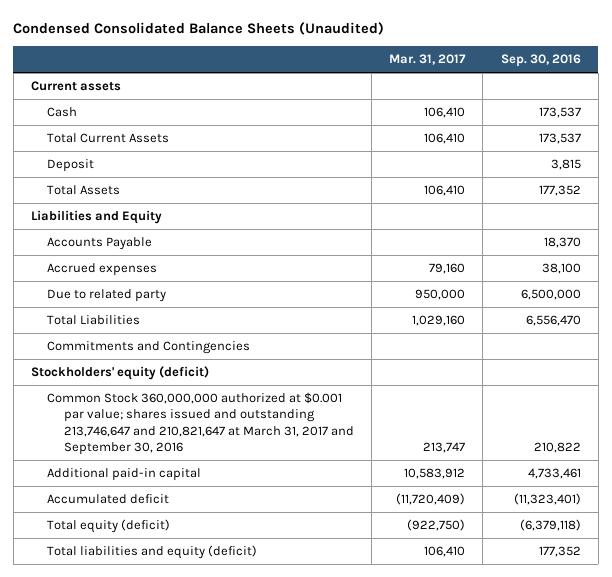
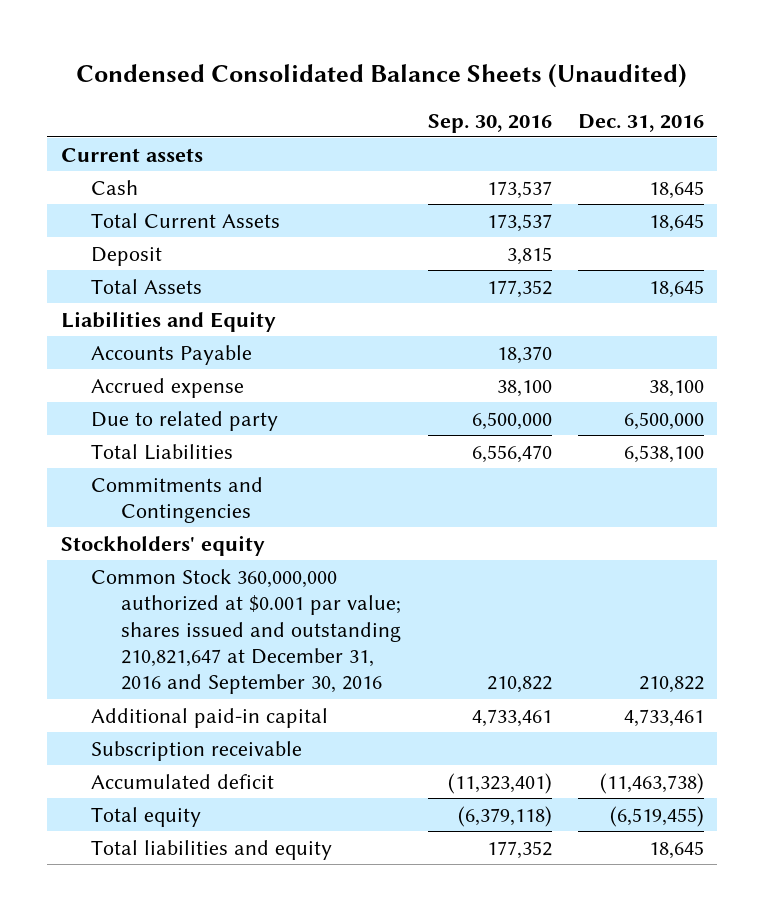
[389,54,467,66] Mar. 31, 2017 -> none
none -> [578,113,705,132] Dec. 31, 2016
[47,263,158,277] Accrued expenses -> [90,377,244,398] Accrued expense
[31,366,210,381] Stockholders' equity (deficit) -> [60,534,265,556] Stockholders' equity
[47,392,354,456] Common Stock 360,000,000 authorized at $0.001 par value; shares issued and outstanding 213,746,647 and 210,821,647 at March 31, 2017 and September 30, 2016 -> [90,568,401,695] Common Stock 360,000,000 authorized at $0.001 par value; shares issued and outstanding 210,821,647 at December 31, 2016 and September 30, 2016
none -> [90,740,302,761] Subscription receivable
[47,519,171,534] Total equity (deficit) -> [90,806,201,827] Total equity
[47,545,258,560] Total liabilities and equity (deficit) -> [90,839,332,860] Total liabilities and equity

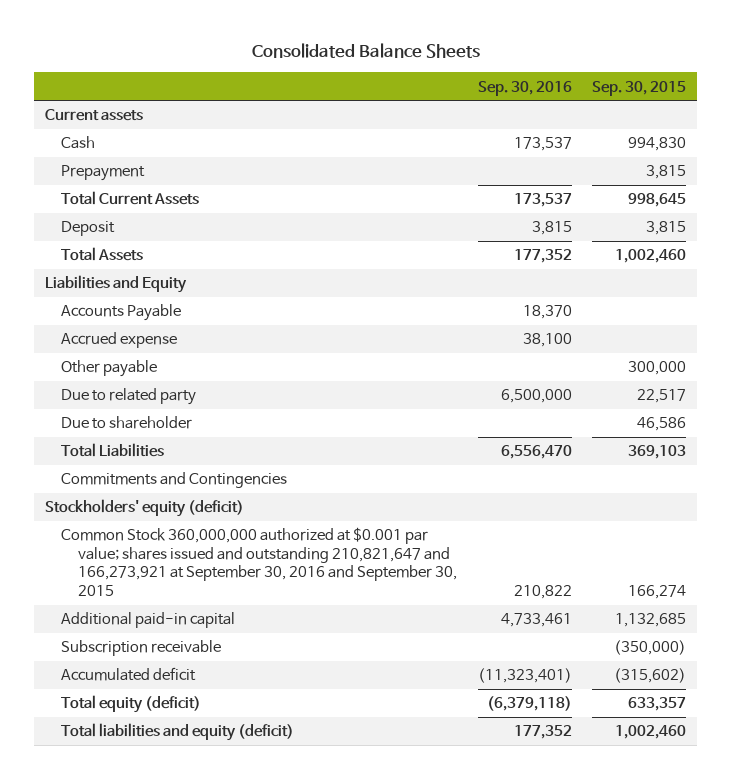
[76,62,688,88] Condensed Consolidated Balance Sheets (Unaudited) -> [251,43,480,59] Consolidated Balance Sheets
[578,113,705,132] Dec. 31, 2016 -> none
none -> [592,80,687,96] Sep. 30, 2015
none -> [61,165,146,182] Prepayment
none -> [61,360,158,378] Other payable
none -> [61,416,193,430] Due to shareholder
[60,534,265,556] Stockholders' equity -> [44,499,244,518] Stockholders' equity (deficit)
[90,568,401,695] Common Stock 360,000,000 authorized at $0.001 par value; shares issued and outstanding 210,821,647 at December 31, 2016 and September 30, 2016 -> [61,527,457,596] Common Stock 360,000,000 authorized at $0.001 par value; shares issued and outstanding 210,821,647 and 166,273,921 at September 30, 2016 and September 30, 2015
[90,806,201,827] Total equity -> [61,695,202,714] Total equity (deficit)
[90,839,332,860] Total liabilities and equity -> [61,723,295,742] Total liabilities and equity (deficit)

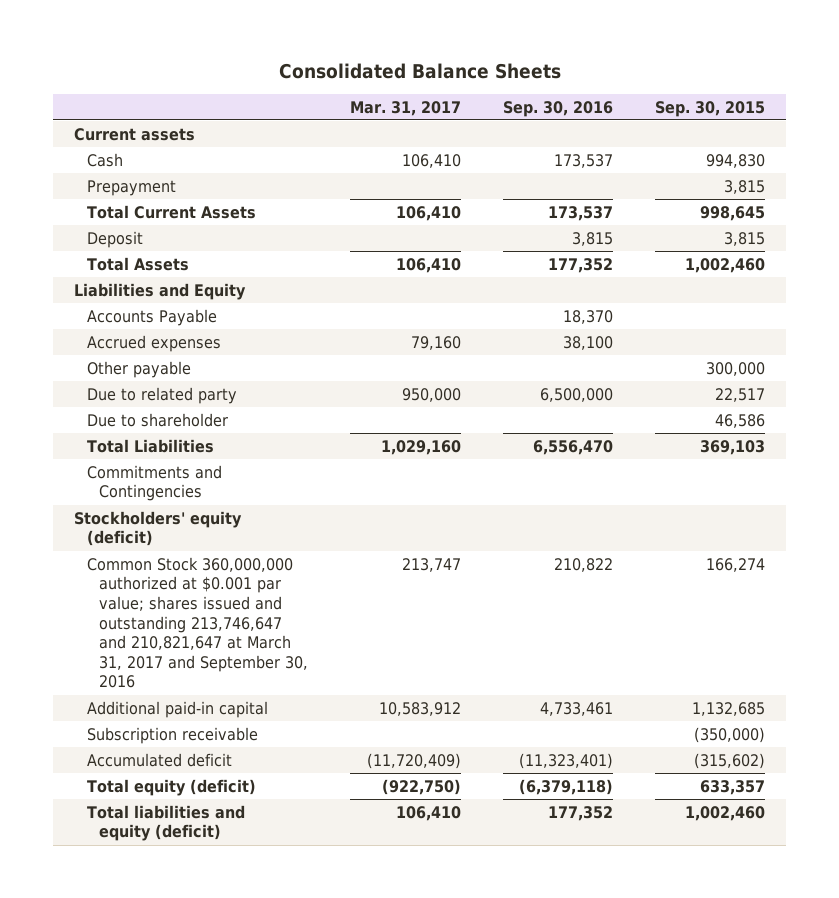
none -> [350,100,462,116] Mar. 31, 2017
[61,332,178,349] Accrued expense -> [86,334,221,352] Accrued expenses
[61,527,457,596] Common Stock 360,000,000 authorized at $0.001 par value; shares issued and outstanding 210,821,647 and 166,273,921 at September 30, 2016 and September 30, 2015 -> [86,556,309,689] Common Stock 360,000,000 authorized at $0.001 par value; shares issued and outstanding 213,746,647 and 210,821,647 at March 31, 2017 and September 30, 2016

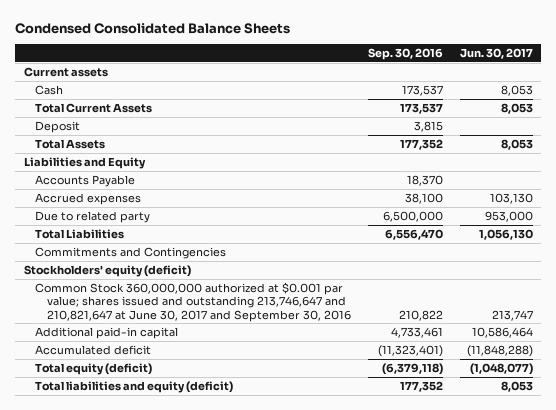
[278,62,561,79] Consolidated Balance Sheets -> [15,22,291,34] Condensed Consolidated Balance Sheets
[350,100,462,116] Mar. 31, 2017 -> none
[655,100,766,117] Sep. 30, 2015 -> none
none -> [459,47,533,59] Jun. 30, 2017
[86,179,176,196] Prepayment -> none
[86,360,191,378] Other payable -> none
[86,412,228,427] Due to shareholder -> none
[86,556,309,689] Common Stock 360,000,000 authorized at $0.001 par value; shares issued and outstanding 213,746,647 and 210,821,647 at March 31, 2017 and September 30, 2016 -> [35,282,351,322] Common Stock 360,000,000 authorized at $0.001 par value; shares issued and outstanding 213,746,647 and 210,821,647 at June 30, 2017 and September 30, 2016
[86,726,258,744] Subscription receivable -> none

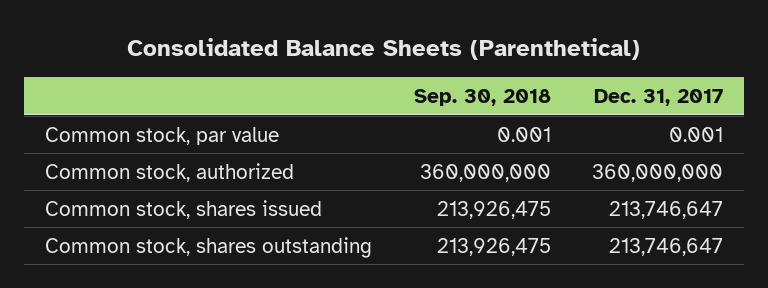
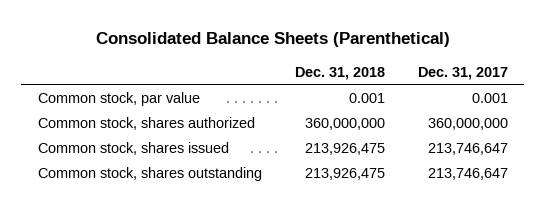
[413,89,551,107] Sep. 30, 2018 -> none
none -> [294,66,385,80] Dec. 31, 2018
[44,162,294,182] Common stock, authorized -> [37,116,255,130] Common stock, shares authorized

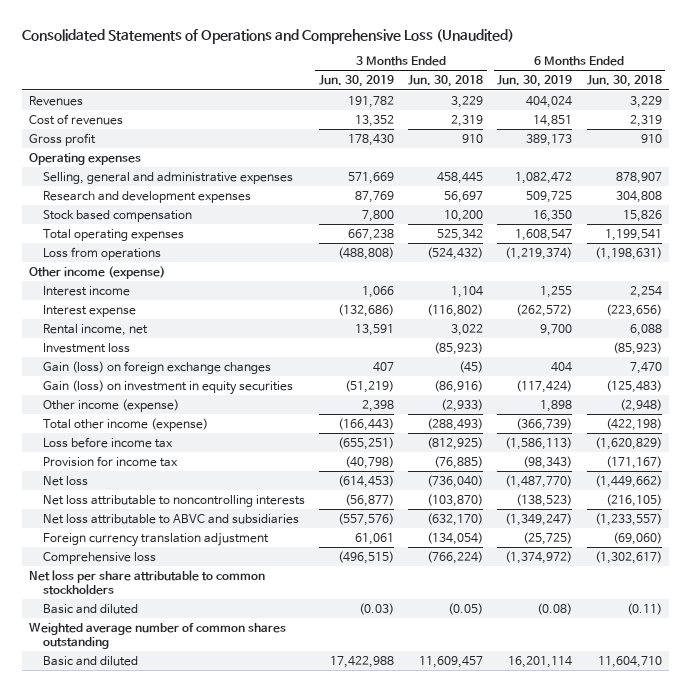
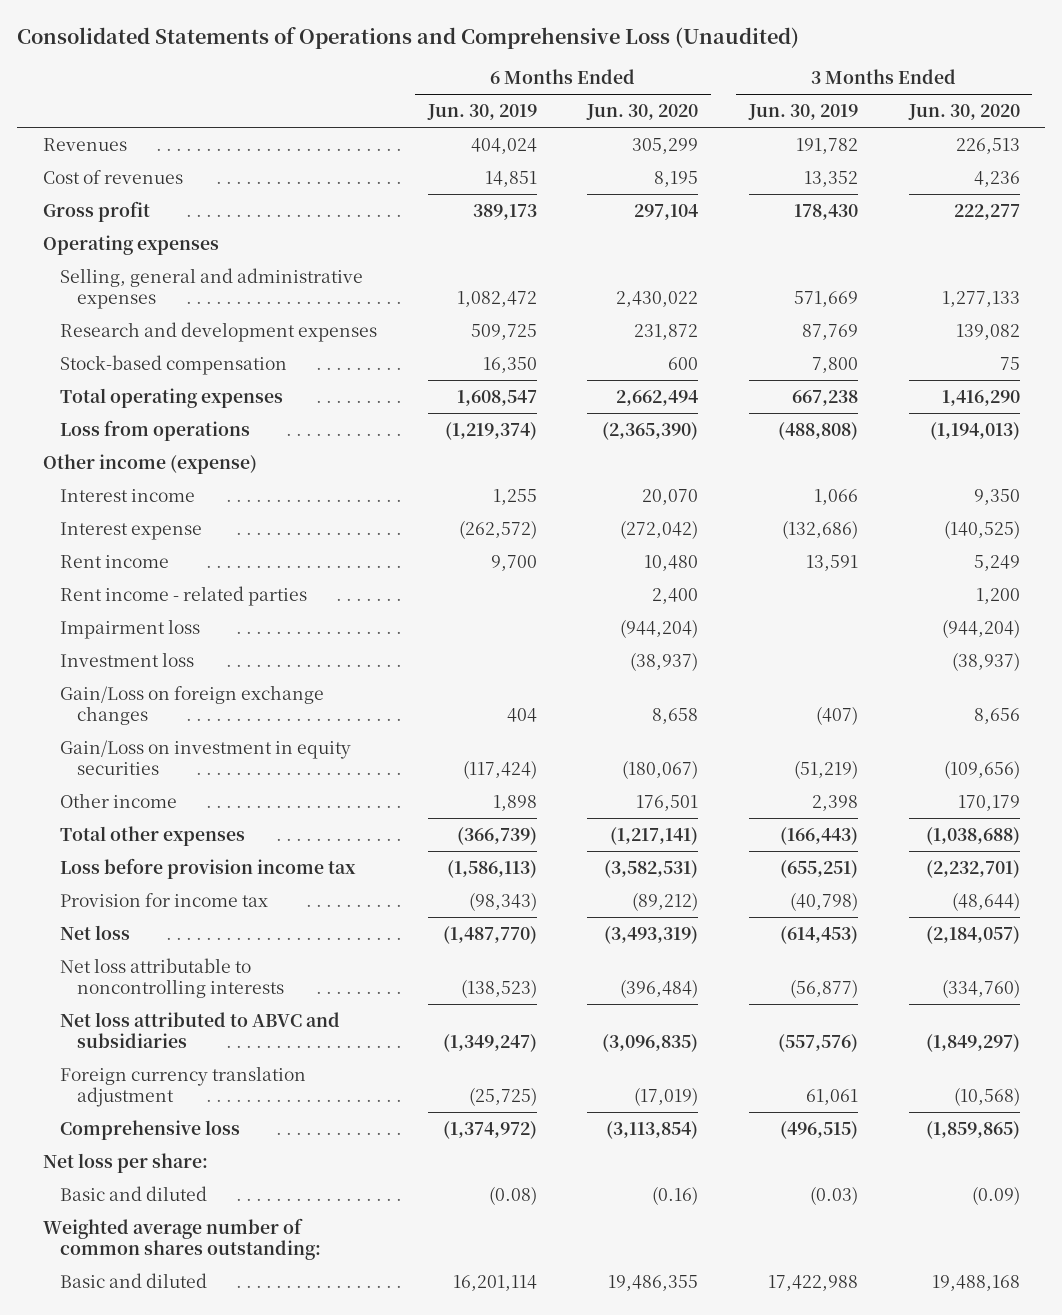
[408,75,484,88] Jun. 30, 2018 -> none
[586,75,662,88] Jun. 30, 2018 -> none
none -> [586,104,699,121] Jun. 30, 2020
none -> [907,104,1020,121] Jun. 30, 2020
[42,209,192,222] Stock based compensation -> [59,354,287,375] Stock-based compensation
[42,323,148,336] Rental income, net -> [59,554,169,568] Rent income
none -> [59,585,307,606] Rent income - related parties
none -> [59,618,200,639] Impairment loss
[42,360,271,374] Gain (loss) on foreign exchange changes -> [59,684,324,725] Gain/Loss on foreign exchange changes
[372,361,394,372] 407 -> [815,705,858,725] (407)
[42,379,293,395] Gain (loss) on investment in equity securities -> [59,739,351,775] Gain/Loss on investment in equity securities
[42,398,179,412] Other income (expense) -> [59,792,177,808] Other income
[42,417,208,431] Total other income (expense) -> [59,825,245,846] Total other expenses
[42,436,173,448] Loss before income tax -> [59,857,356,879] Loss before provision income tax
[42,513,299,524] Net loss attributable to ABVC and subsidiaries -> [59,1011,340,1048] Net loss attributed to ABVC and subsidiaries
[29,569,266,595] Net loss per share attributable to common stockholders -> [42,1152,208,1173] Net loss per share:
[29,622,287,649] Weighted average number of common shares outstanding -> [42,1217,321,1260] Weighted average number of common shares outstanding:

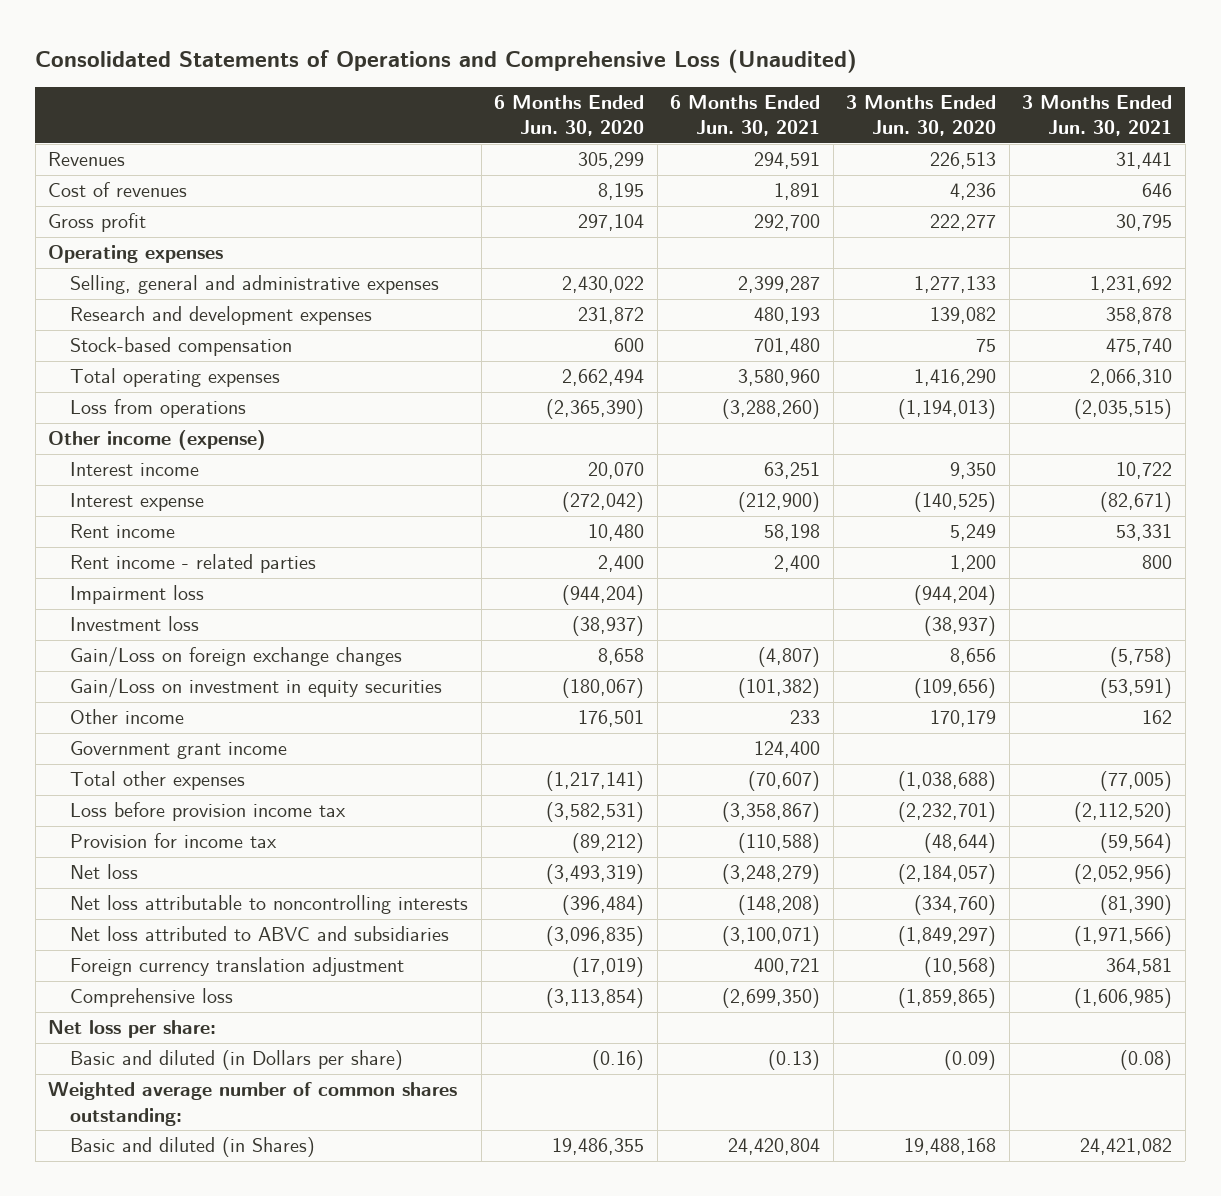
[426,104,537,121] Jun. 30, 2019 -> none
[747,104,858,121] Jun. 30, 2019 -> none
none -> [670,95,821,137] 6 Months Ended Jun. 30, 2021
none -> [1022,95,1173,137] 3 Months Ended Jun. 30, 2021
none -> [70,741,288,760] Government grant income
[59,1185,207,1201] Basic and diluted -> [70,1050,404,1071] Basic and diluted (in Dollars per share)
[59,1272,207,1288] Basic and diluted -> [70,1137,316,1158] Basic and diluted (in Shares)

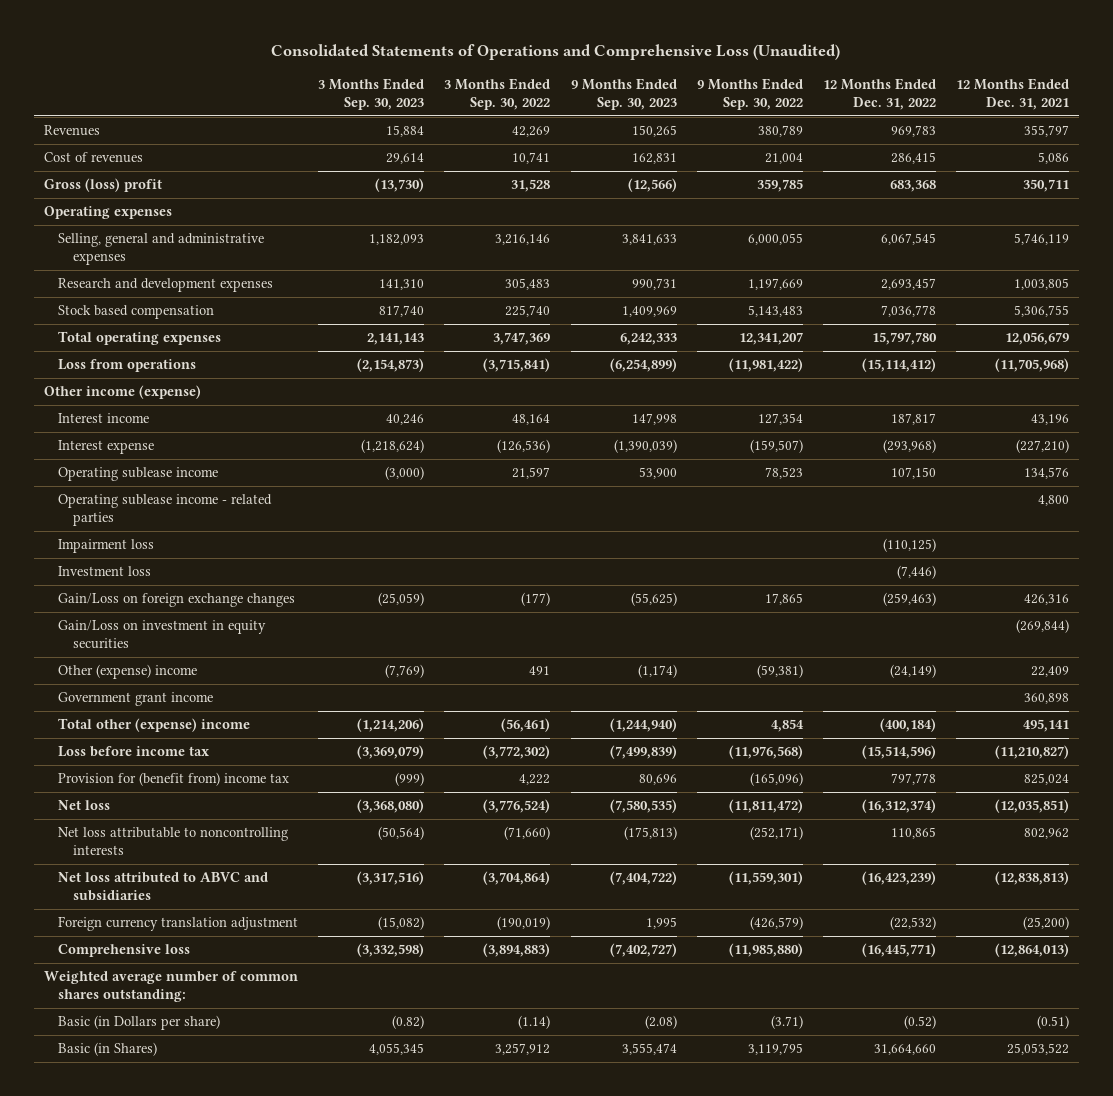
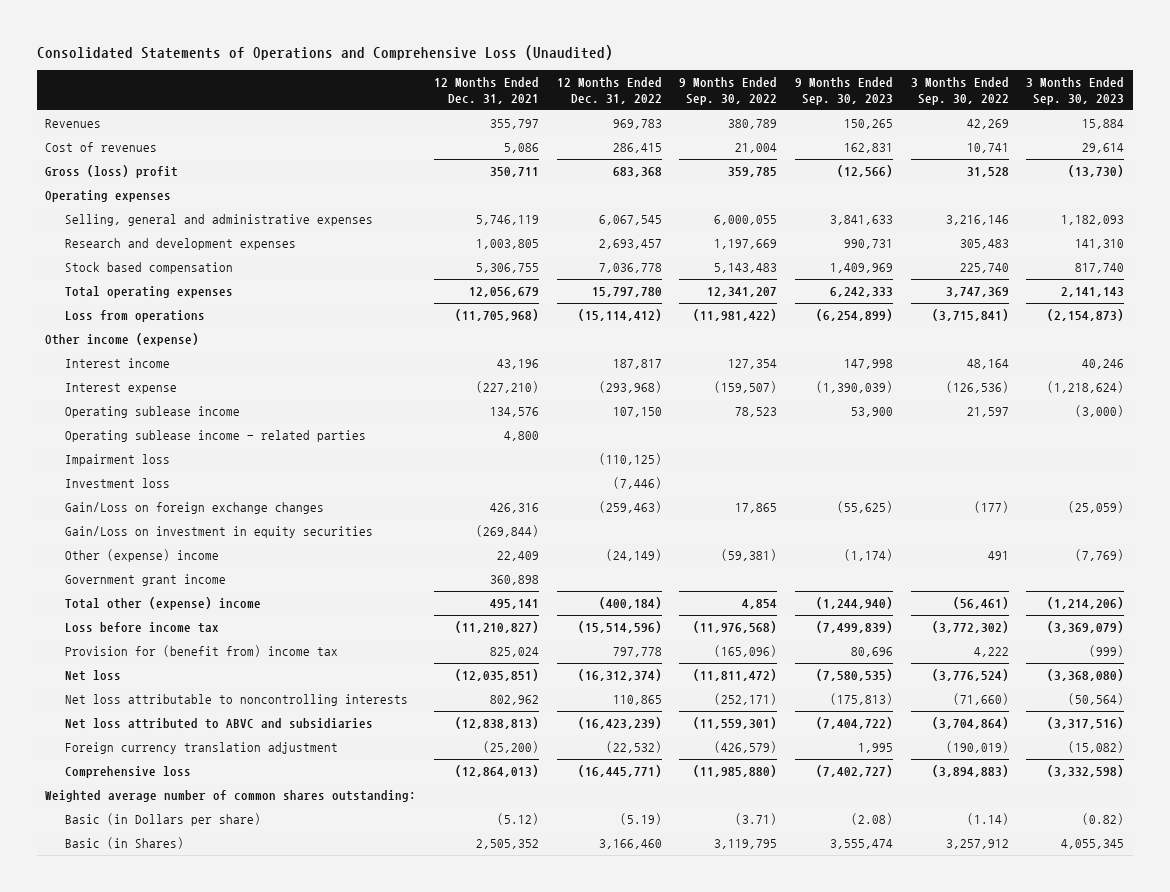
[903,1015,936,1030] (0.52) -> [619,813,662,826] (5.19)
[1036,1015,1069,1030] (0.51) -> [497,813,540,826] (5.12)
[873,1044,936,1056] 31,664,660 -> [598,839,662,850] 3,166,460
[1006,1043,1069,1056] 25,053,522 -> [476,839,540,850] 2,505,352

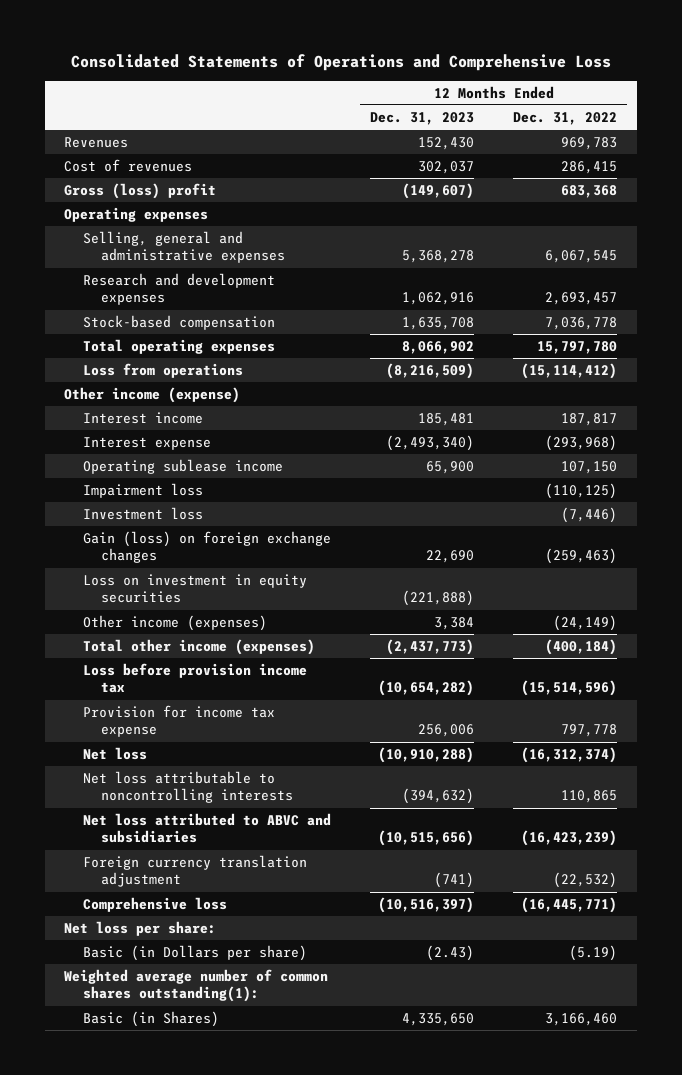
[36,44,613,60] Consolidated Statements of Operations and Comprehensive Loss (Unaudited) -> [70,53,611,71] Consolidated Statements of Operations and Comprehensive Loss
[434,76,540,104] 12 Months Ended Dec. 31, 2021 -> none
[679,76,778,105] 9 Months Ended Sep. 30, 2022 -> none
[795,76,894,105] 9 Months Ended Sep. 30, 2023 -> none
[910,76,1009,105] 3 Months Ended Sep. 30, 2022 -> none
[1026,76,1125,105] 3 Months Ended Sep. 30, 2023 -> none
none -> [370,111,475,125] Dec. 31, 2023
[65,262,234,275] Stock based compensation -> [82,315,275,331] Stock-based compensation
[65,430,367,443] Operating sublease income - related parties -> none
[65,549,220,563] Other (expense) income -> none
[65,574,227,587] Government grant income -> none
[65,502,325,515] Gain/Loss on foreign exchange changes -> [82,531,331,564] Gain (loss) on foreign exchange changes
[65,526,374,539] Gain/Loss on investment in equity securities -> [82,574,307,604] Loss on investment in equity securities
[65,597,262,611] Total other (expense) income -> [82,615,267,632] Other income (expenses)
[598,597,662,610] (400,184) -> [553,615,618,632] (24,149)
none -> [82,639,315,656] Total other income (expenses)
[65,622,220,634] Loss before income tax -> [82,663,307,694] Loss before provision income tax
[65,645,339,658] Provision for (benefit from) income tax -> [82,705,275,738] Provision for income tax expense
[45,790,417,803] Weighted average number of common shares outstanding: -> none
none -> [64,921,217,937] Net loss per share:
none -> [64,969,329,1003] Weighted average number of common shares outstanding(1):

